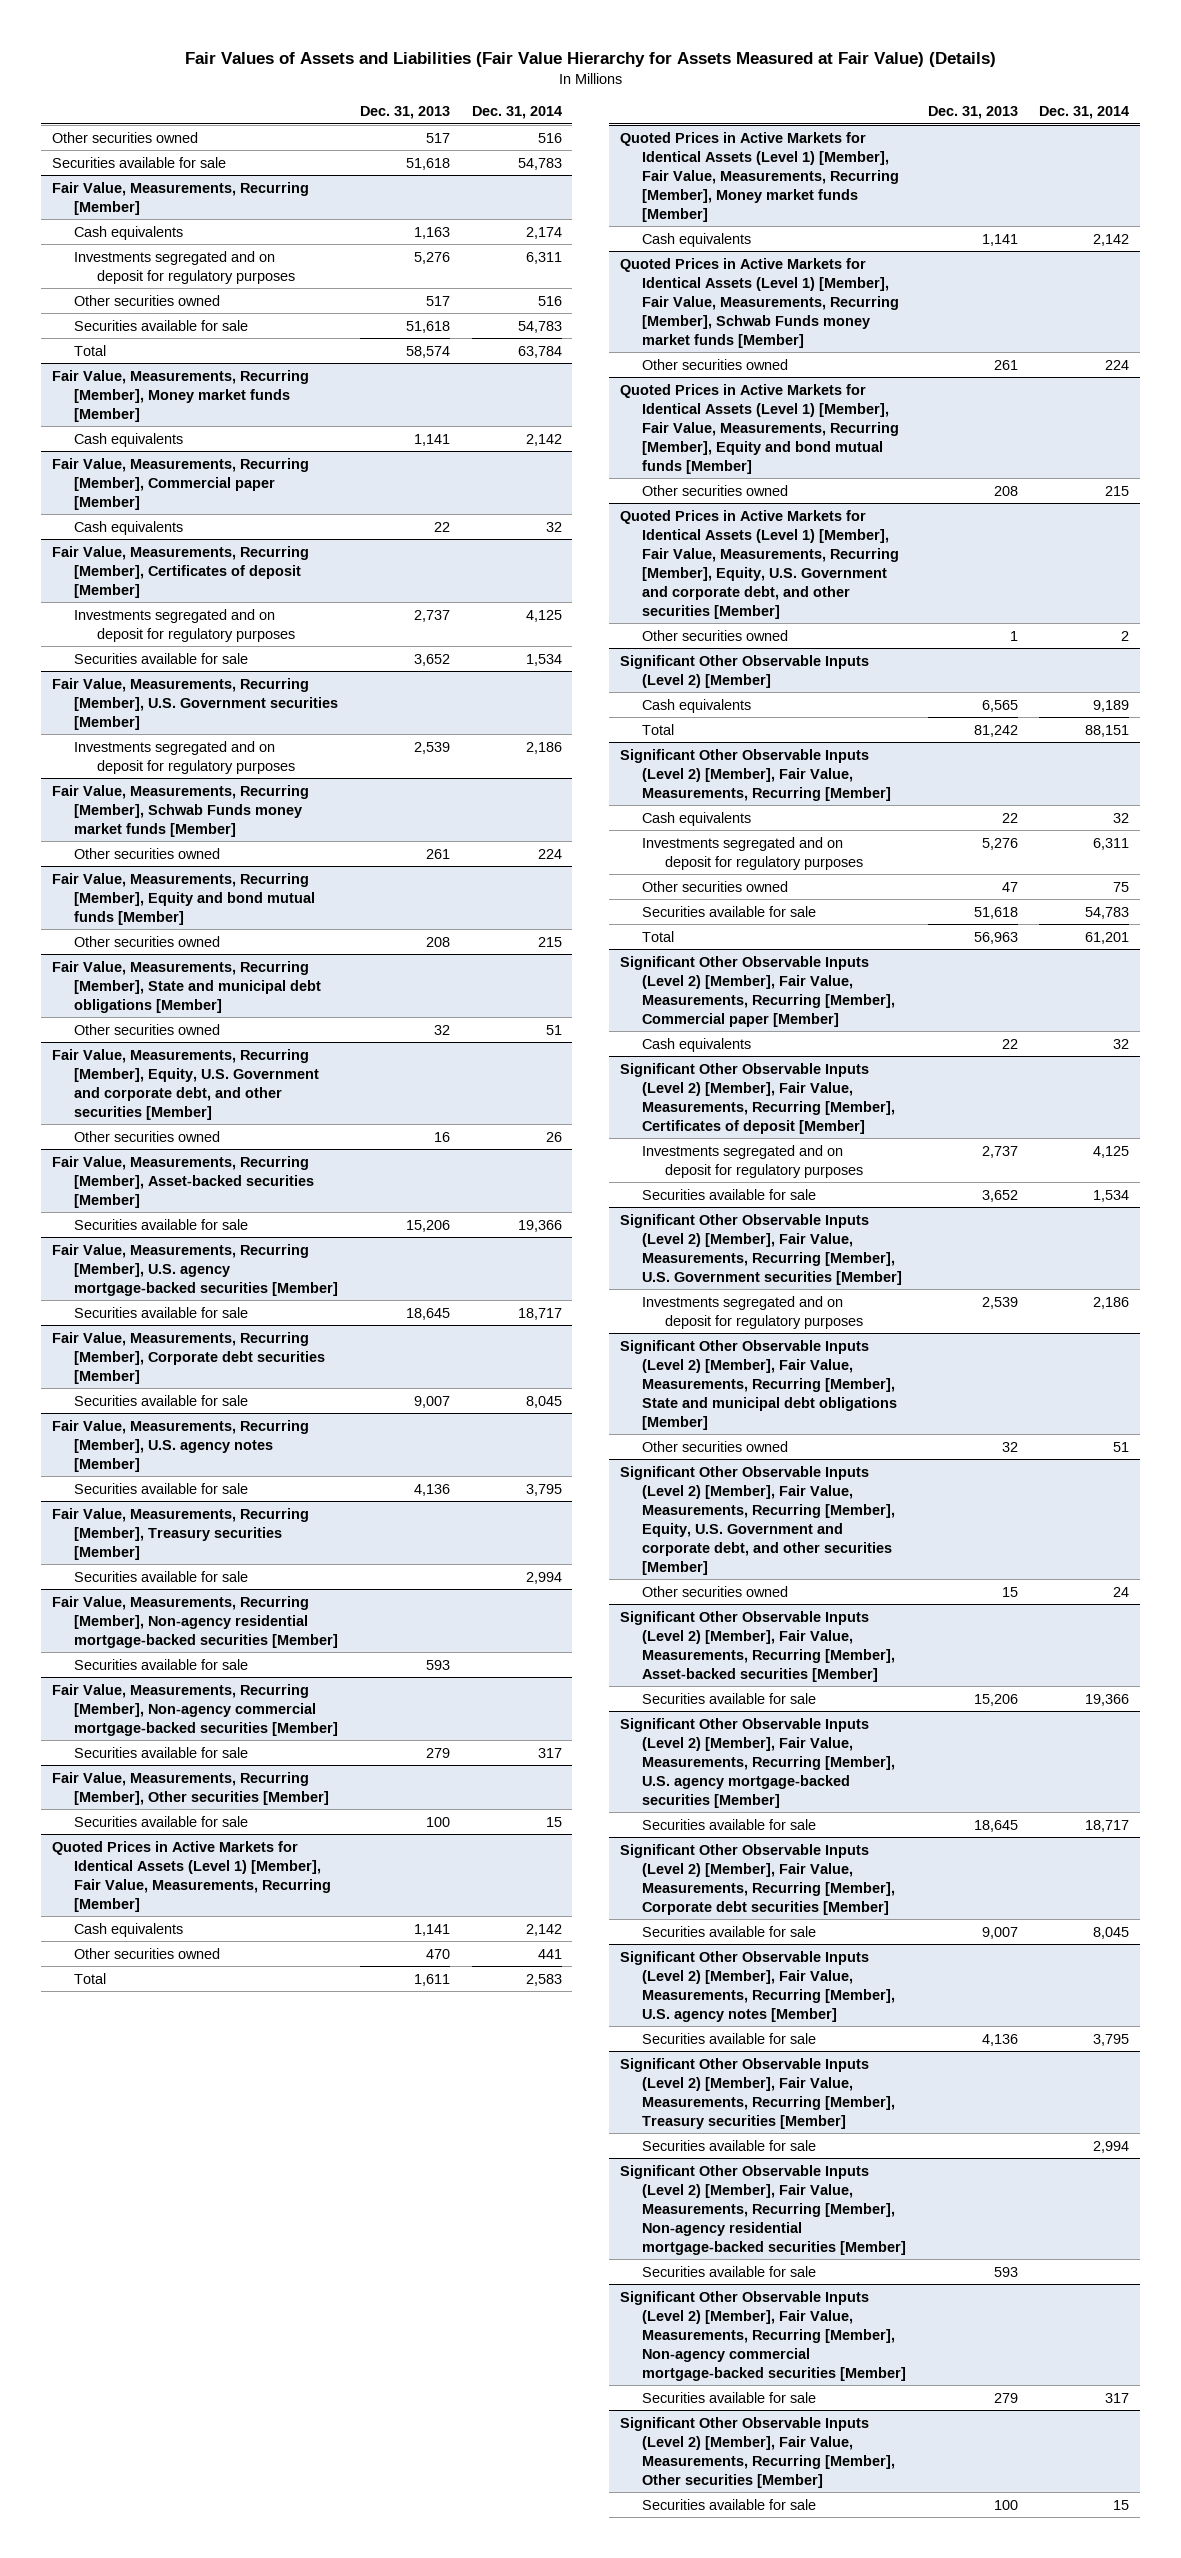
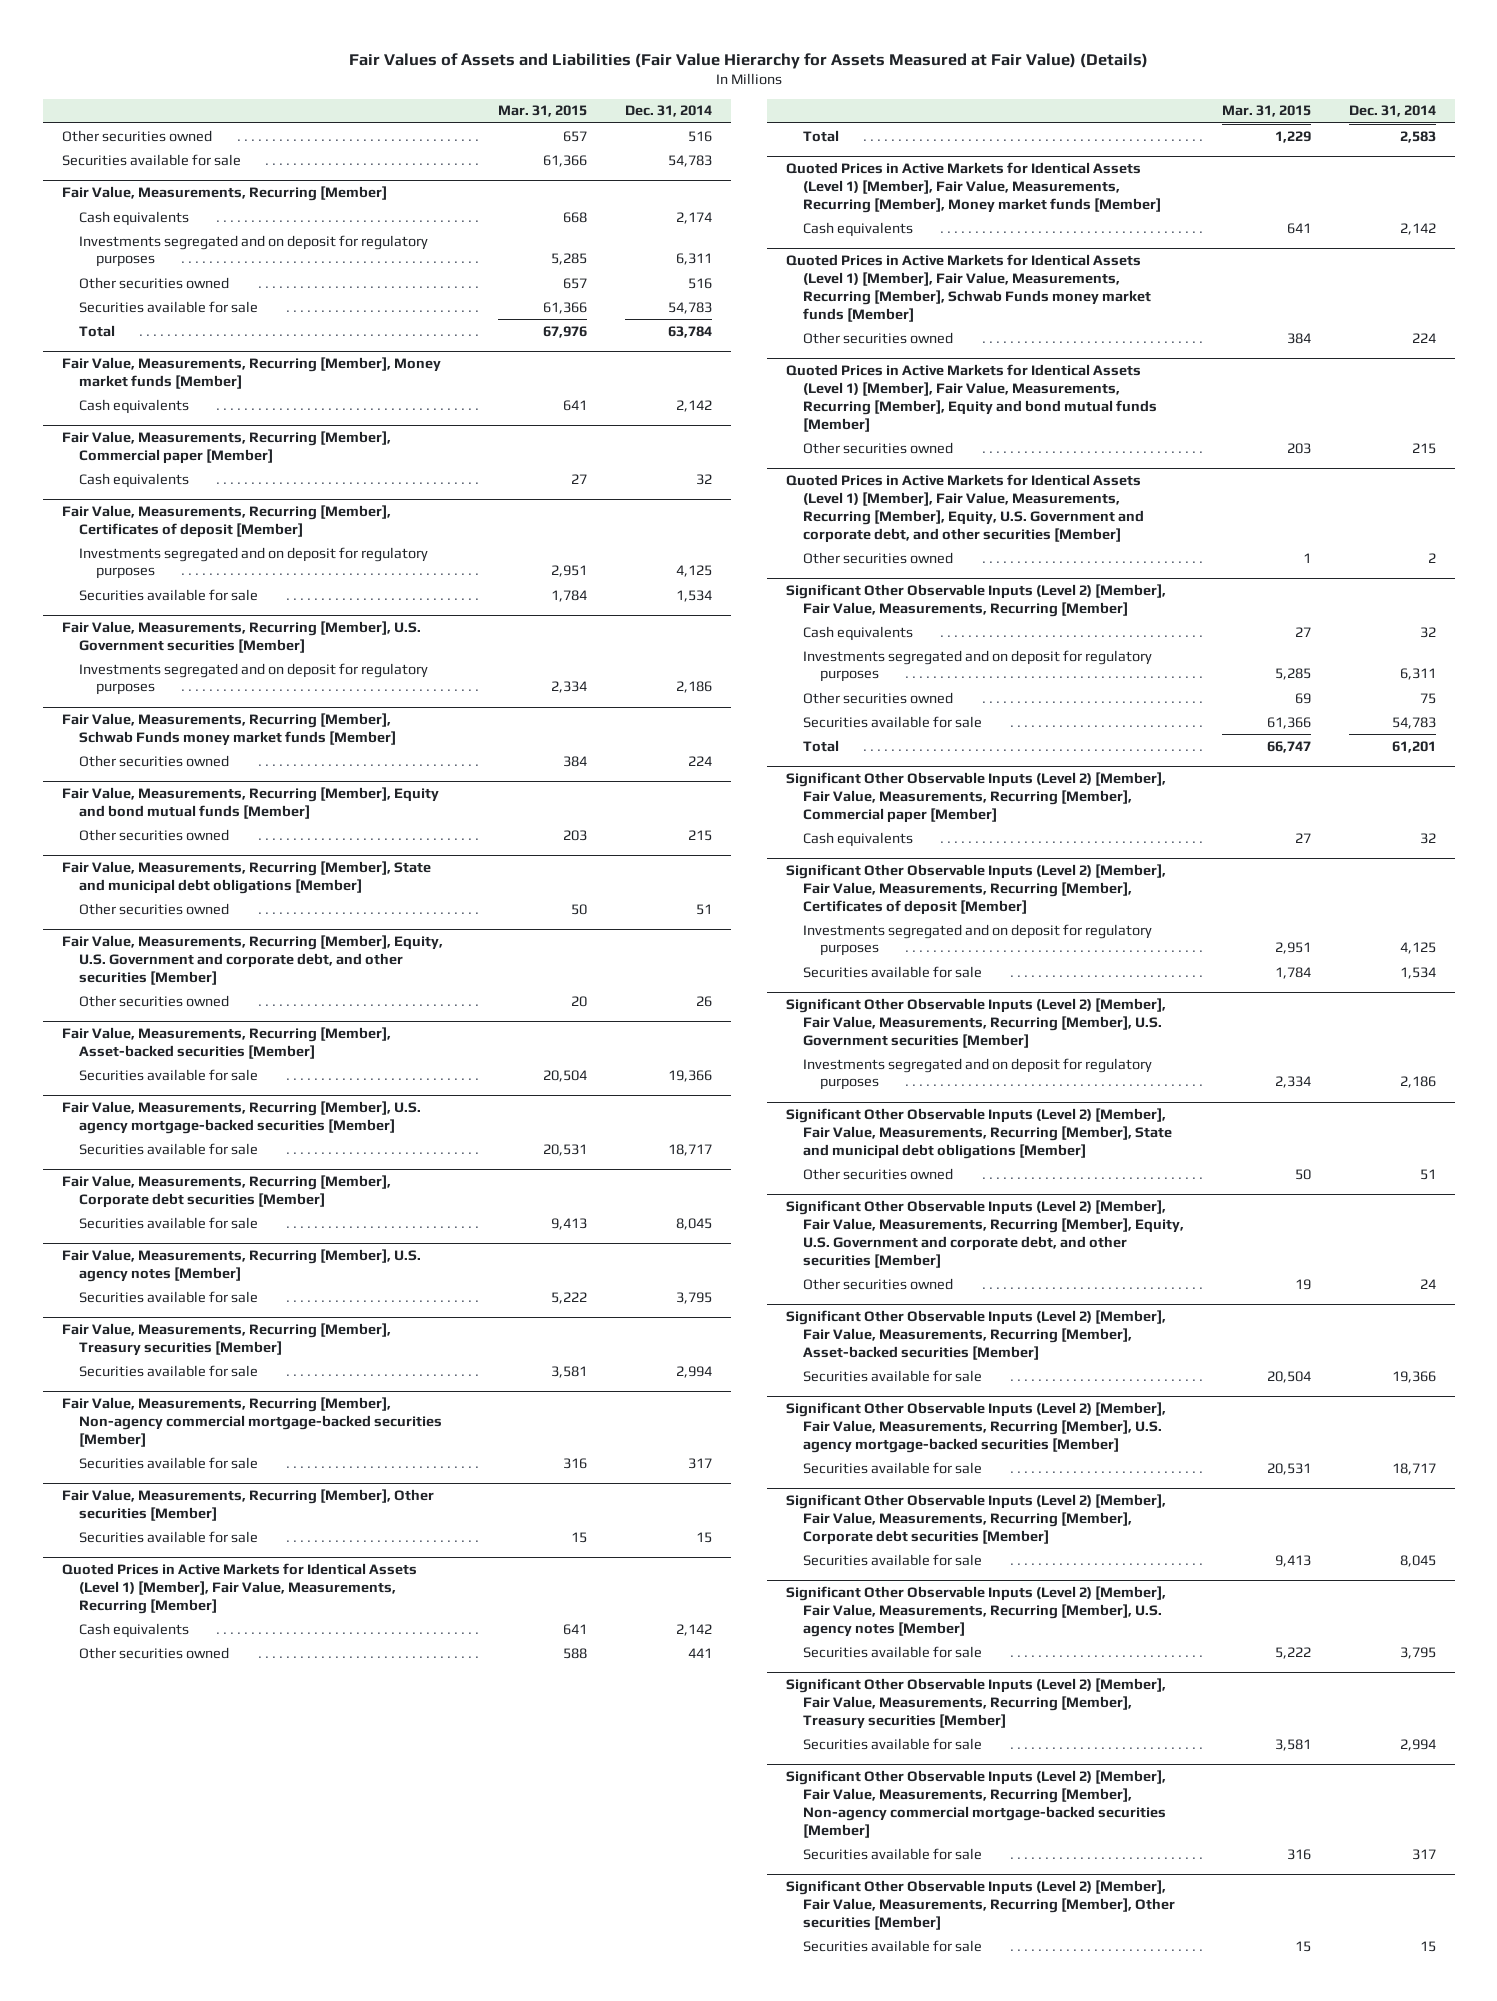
[359,106,450,120] Dec. 31, 2013 -> none
none -> [497,105,587,118] Mar. 31, 2015
[51,1595,339,1648] Fair Value, Measurements, Recurring [Member], Non-agency residential mortgage-backed securities [Member] -> none
[74,1658,249,1670] Securities available for sale -> none
[619,654,869,688] Significant Other Observable Inputs (Level 2) [Member] -> none
[642,698,752,713] Cash equivalents -> none
[642,723,675,735] Total -> none
[619,2164,907,2255] Significant Other Observable Inputs (Level 2) [Member], Fair Value, Measurements, Recurring [Member], Non-agency residential mortgage-backed securities [Member] -> none
[642,2265,817,2277] Securities available for sale -> none

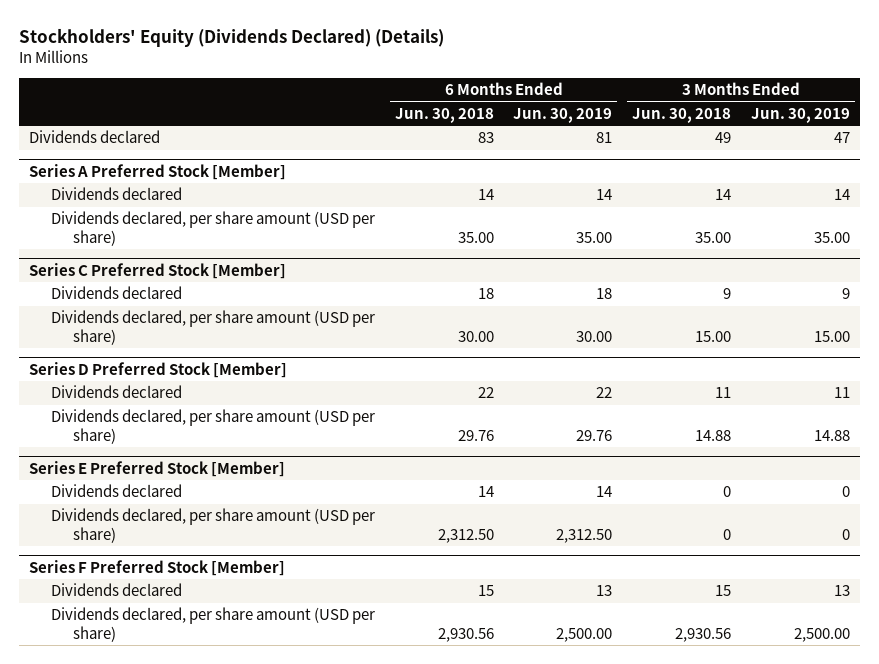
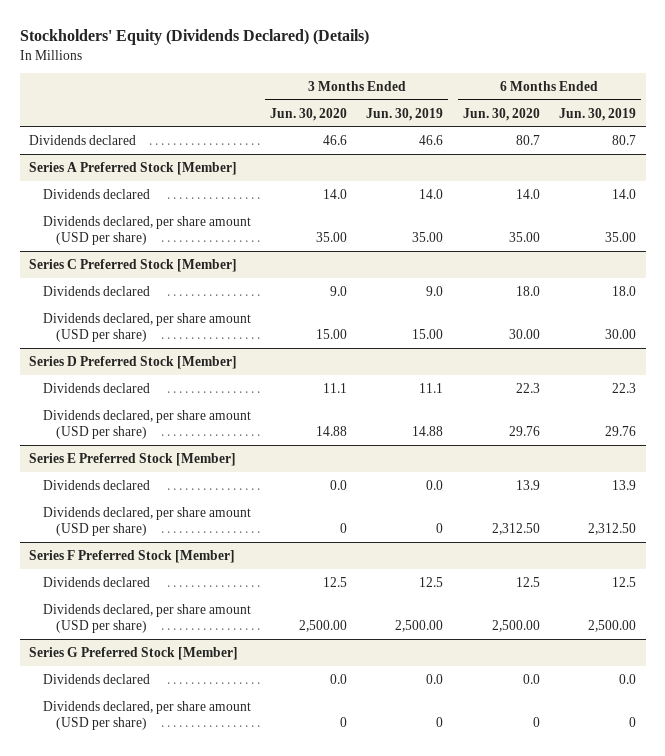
[394,107,494,123] Jun. 30, 2018 -> none
[632,107,732,123] Jun. 30, 2018 -> none
none -> [270,107,348,121] Jun. 30, 2020
none -> [462,107,540,121] Jun. 30, 2020
[596,132,613,144] 81 -> [612,134,637,145] 80.7
[833,132,850,144] 47 -> [419,134,444,145] 46.6
[596,189,613,201] 14 -> [612,188,637,199] 14.0
[833,189,850,201] 14 -> [419,188,444,199] 14.0
[596,288,613,300] 18 -> [612,285,637,296] 18.0
[841,288,850,300] 9 -> [426,285,444,296] 9.0
[596,387,613,399] 22 -> [612,382,637,393] 22.3
[833,387,850,399] 11 -> [419,382,444,393] 11.1
[596,486,613,498] 14 -> [612,479,637,490] 13.9
[841,486,850,498] 0 -> [426,479,444,490] 0.0
[596,585,613,597] 13 -> [612,576,637,587] 12.5
[833,585,850,597] 13 -> [419,576,444,587] 12.5
none -> [29,646,239,660] Series G Preferred Stock [Member]
none -> [42,673,150,684] Dividends declared
none -> [42,700,251,731] Dividends declared, per share amount (USD per share)

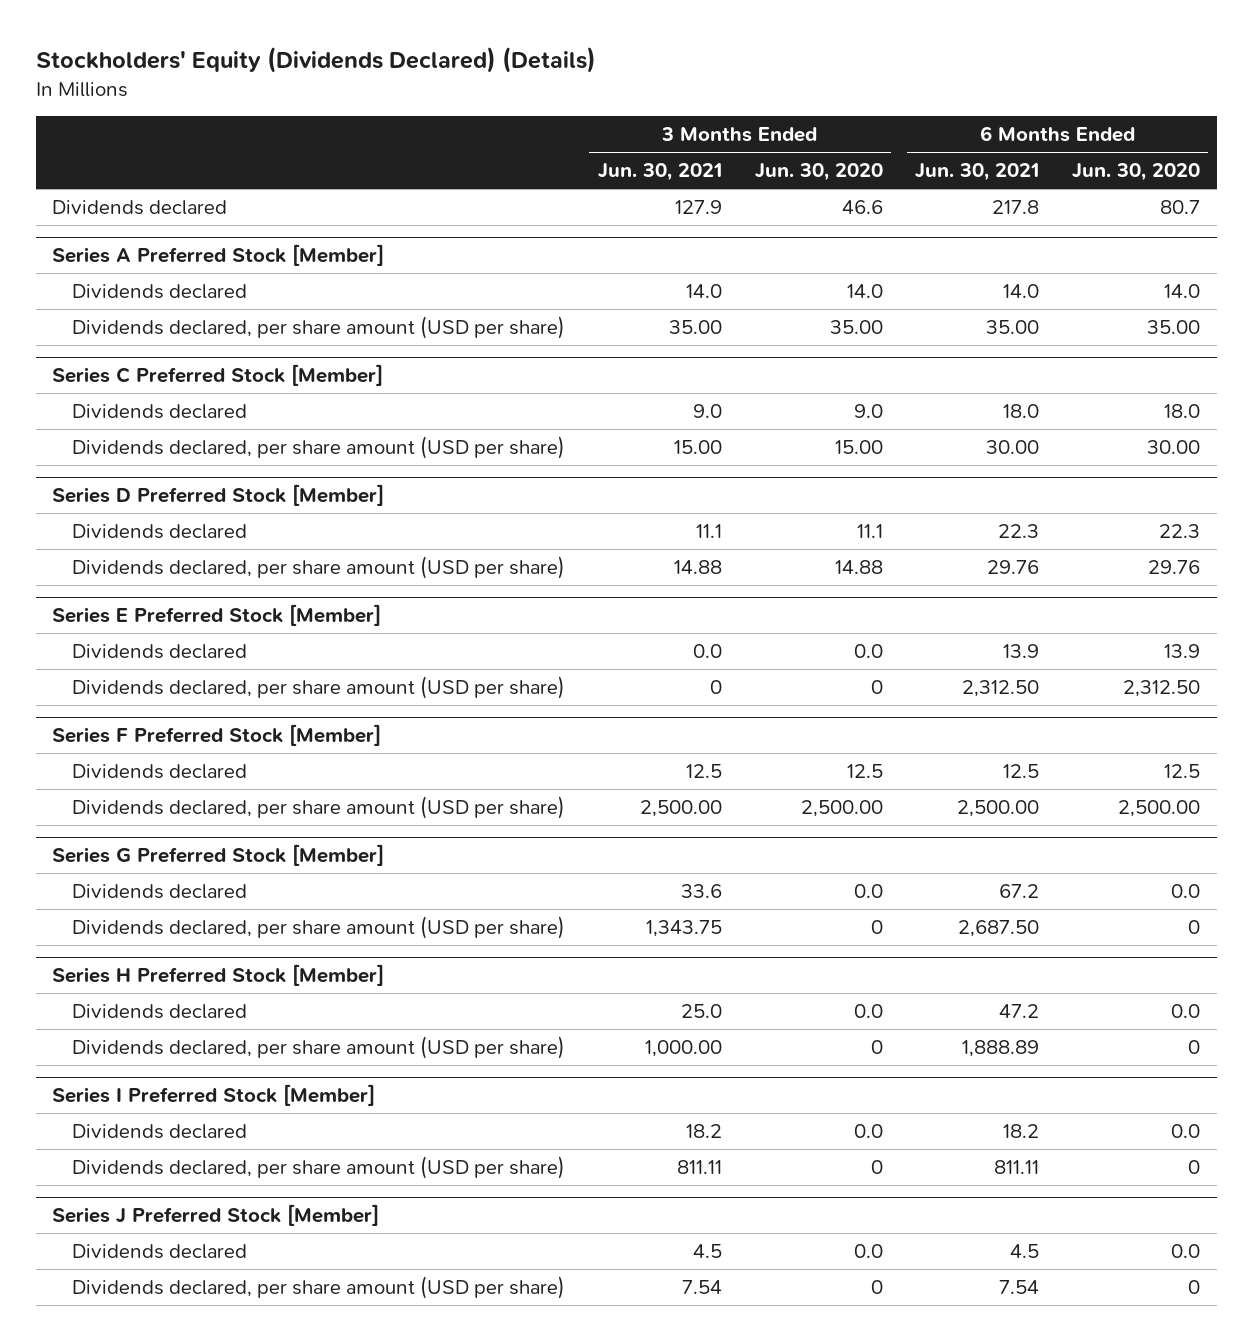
[366,107,444,121] Jun. 30, 2019 -> none
[559,107,637,121] Jun. 30, 2019 -> none
none -> [597,163,722,182] Jun. 30, 2021
none -> [915,163,1040,182] Jun. 30, 2021
none -> [52,964,385,987] Series H Preferred Stock [Member]
none -> [71,1004,247,1020] Dividends declared
none -> [71,1036,565,1060] Dividends declared, per share amount (USD per share)
none -> [52,1084,376,1107] Series I Preferred Stock [Member]
none -> [71,1124,247,1140] Dividends declared
none -> [71,1156,565,1180] Dividends declared, per share amount (USD per share)
none -> [52,1204,380,1227] Series J Preferred Stock [Member]
none -> [71,1244,247,1260] Dividends declared
none -> [71,1276,565,1300] Dividends declared, per share amount (USD per share)

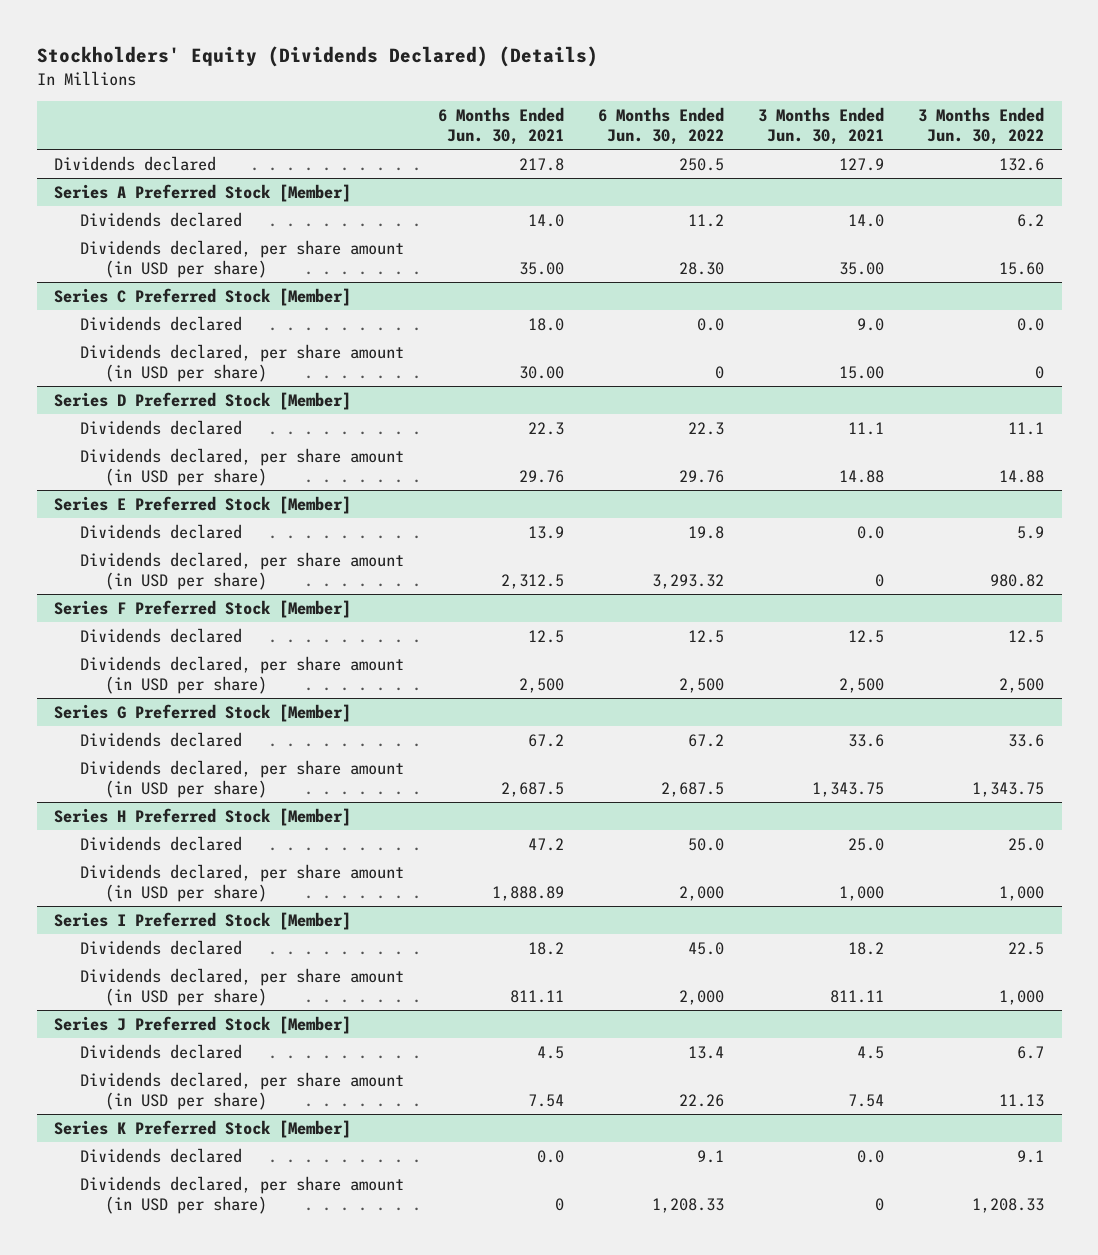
[754,163,883,182] Jun. 30, 2020 -> none
[1072,163,1201,182] Jun. 30, 2020 -> none
none -> [598,107,725,145] 6 Months Ended Jun. 30, 2022
none -> [918,107,1045,145] 3 Months Ended Jun. 30, 2022
[71,316,565,340] Dividends declared, per share amount (USD per share) -> [79,239,404,278] Dividends declared, per share amount (in USD per share)
[71,436,565,460] Dividends declared, per share amount (USD per share) -> [79,343,404,382] Dividends declared, per share amount (in USD per share)
[71,556,565,580] Dividends declared, per share amount (USD per share) -> [79,447,404,486] Dividends declared, per share amount (in USD per share)
[71,676,565,700] Dividends declared, per share amount (USD per share) -> [79,551,404,590] Dividends declared, per share amount (in USD per share)
[962,680,1040,698] 2,312.50 -> [500,573,564,589] 2,312.5
[71,796,565,820] Dividends declared, per share amount (USD per share) -> [79,655,404,694] Dividends declared, per share amount (in USD per share)
[639,800,722,818] 2,500.00 -> [839,677,885,693] 2,500
[957,800,1040,818] 2,500.00 -> [518,677,564,693] 2,500
[71,916,565,940] Dividends declared, per share amount (USD per share) -> [79,759,404,798] Dividends declared, per share amount (in USD per share)
[958,920,1040,938] 2,687.50 -> [500,781,564,797] 2,687.5
[71,1036,565,1060] Dividends declared, per share amount (USD per share) -> [79,863,404,902] Dividends declared, per share amount (in USD per share)
[644,1040,722,1058] 1,000.00 -> [839,885,885,901] 1,000
[71,1156,565,1180] Dividends declared, per share amount (USD per share) -> [79,967,404,1006] Dividends declared, per share amount (in USD per share)
[71,1276,565,1300] Dividends declared, per share amount (USD per share) -> [79,1071,404,1110] Dividends declared, per share amount (in USD per share)
none -> [53,1119,351,1138] Series K Preferred Stock [Member]
none -> [79,1147,242,1163] Dividends declared
none -> [79,1175,404,1214] Dividends declared, per share amount (in USD per share)

